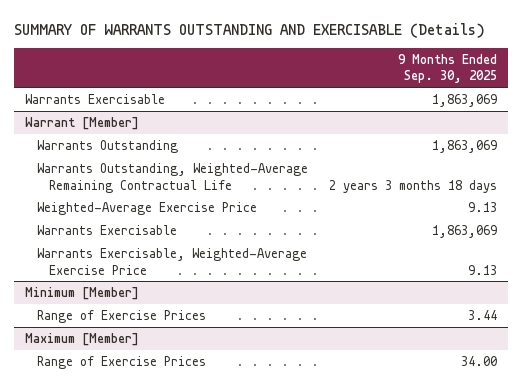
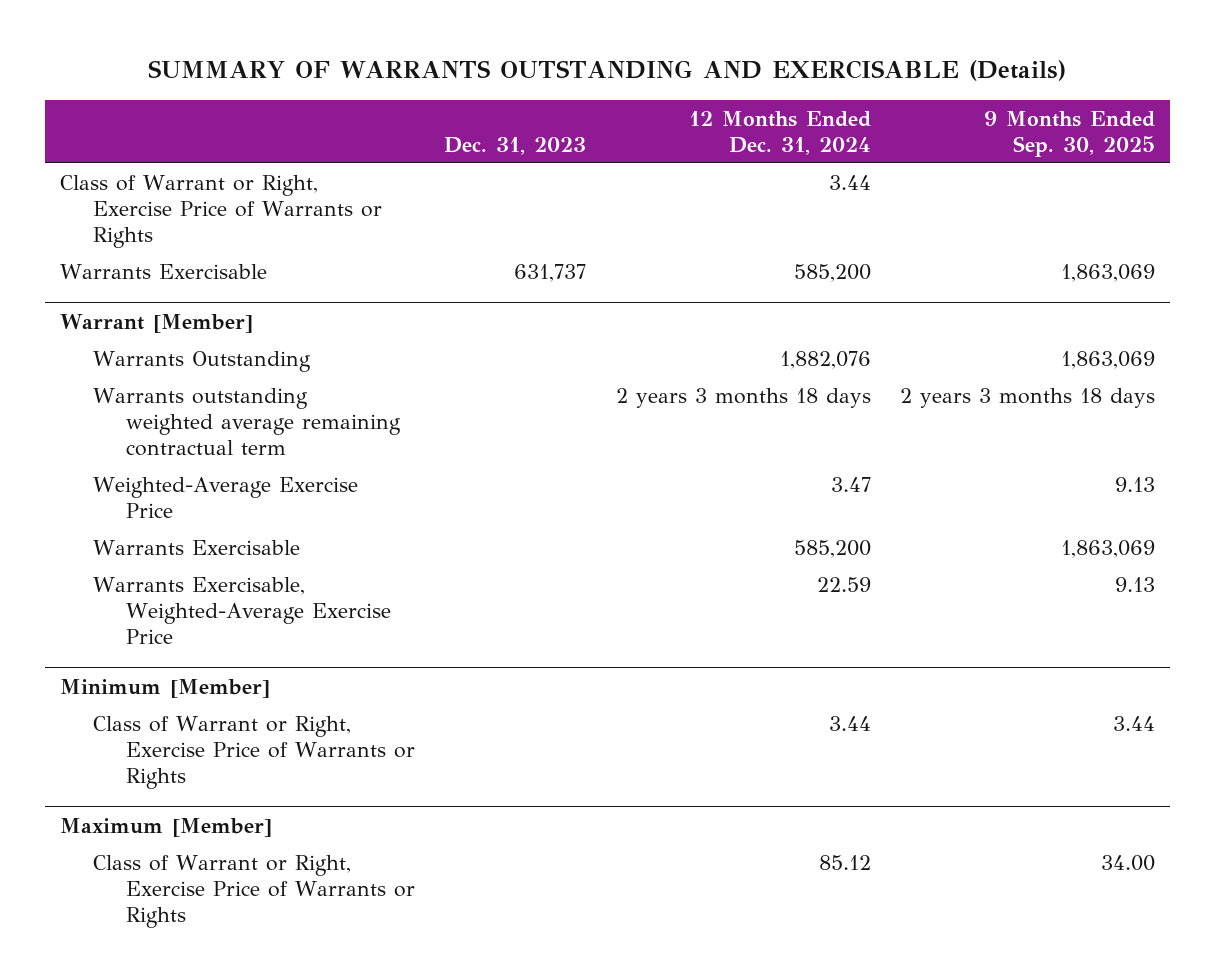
none -> [444,136,587,155] Dec. 31, 2023
none -> [688,110,871,155] 12 Months Ended Dec. 31, 2024
none -> [59,175,382,248] Class of Warrant or Right, Exercise Price of Warrants or Rights
[37,162,309,193] Warrants Outstanding, Weighted-Average Remaining Contractual Life -> [92,388,402,456] Warrants outstanding weighted average remaining contractual term
[37,309,207,323] Range of Exercise Prices -> [92,716,416,789] Class of Warrant or Right, Exercise Price of Warrants or Rights
[37,355,207,369] Range of Exercise Prices -> [92,855,416,928] Class of Warrant or Right, Exercise Price of Warrants or Rights

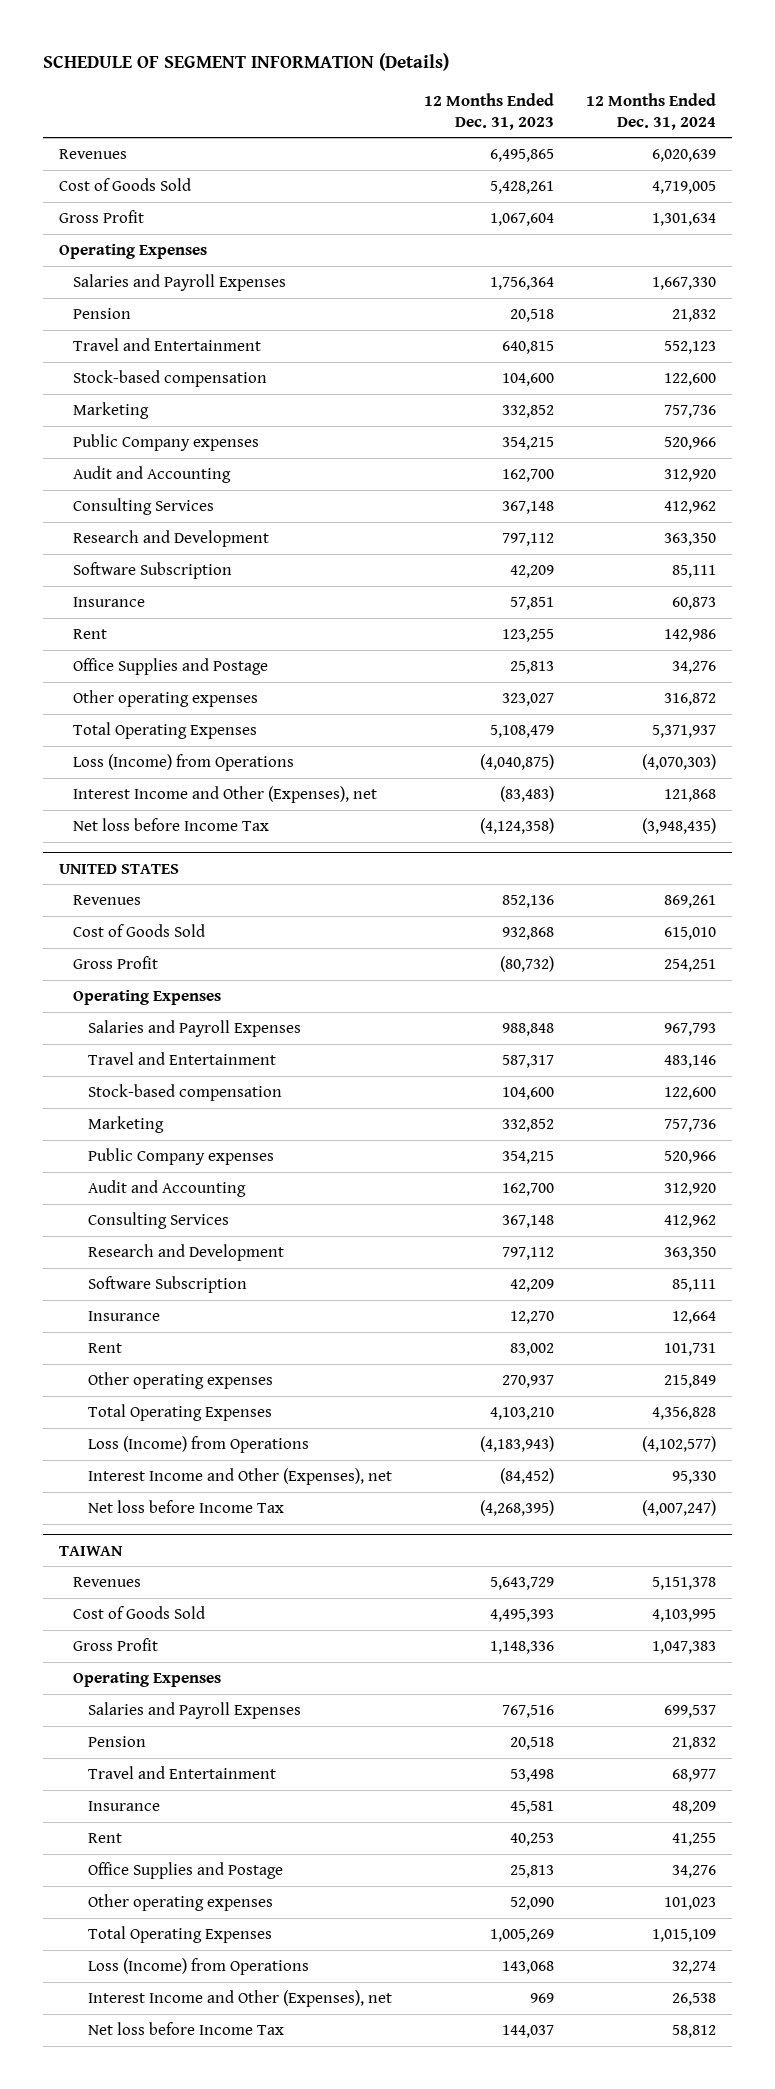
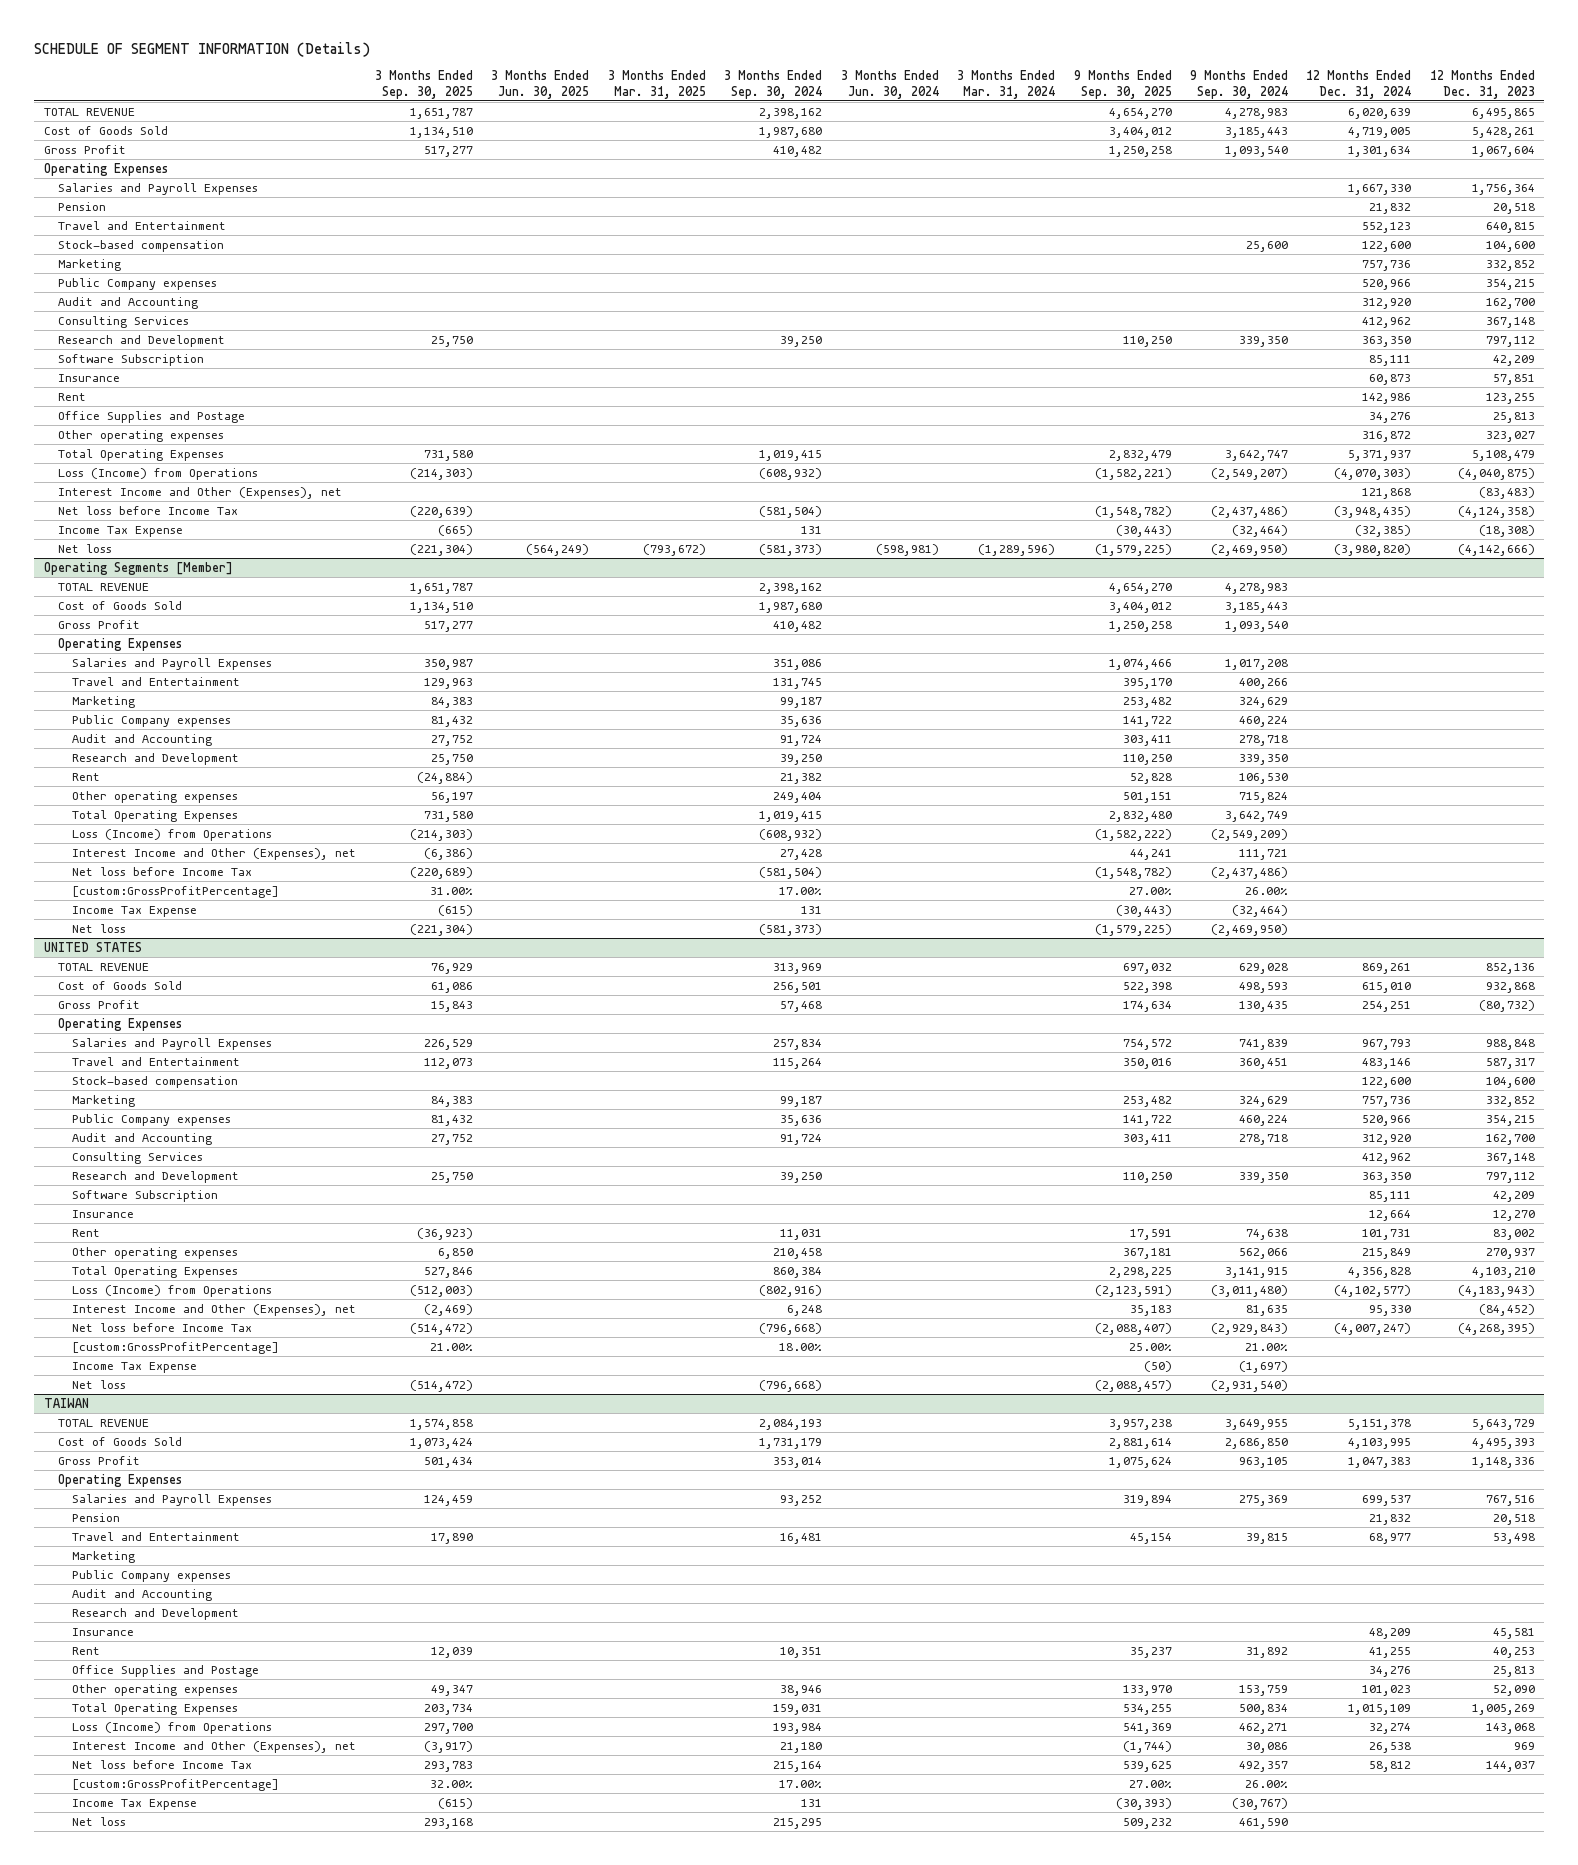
none -> [374,70,473,99] 3 Months Ended Sep. 30, 2025
none -> [491,70,590,99] 3 Months Ended Jun. 30, 2025
none -> [607,70,706,99] 3 Months Ended Mar. 31, 2025
none -> [724,70,823,99] 3 Months Ended Sep. 30, 2024
none -> [840,70,939,99] 3 Months Ended Jun. 30, 2024
none -> [957,70,1056,99] 3 Months Ended Mar. 31, 2024
none -> [1073,70,1172,99] 9 Months Ended Sep. 30, 2025
none -> [1189,70,1288,99] 9 Months Ended Sep. 30, 2024
[58,148,127,159] Revenues -> [43,107,135,116] TOTAL REVENUE
none -> [57,525,183,537] Income Tax Expense
none -> [57,543,112,553] Net loss
none -> [43,561,233,575] Operating Segments [Member]
none -> [57,582,149,591] TOTAL REVENUE
none -> [57,600,182,610] Cost of Goods Sold
none -> [57,619,140,629] Gross Profit
none -> [57,637,182,651] Operating Expenses
none -> [72,657,273,670] Salaries and Payroll Expenses
none -> [72,676,241,686] Travel and Entertainment
none -> [72,695,136,708] Marketing
none -> [72,714,232,727] Public Company expenses
none -> [72,733,213,746] Audit and Accounting
none -> [72,752,240,765] Research and Development
none -> [72,772,101,781] Rent
none -> [72,790,239,803] Other operating expenses
none -> [72,809,239,822] Total Operating Expenses
none -> [72,828,273,841] Loss (Income) from Operations
none -> [72,847,357,860] Interest Income and Other (Expenses), net
none -> [72,866,253,876] Net loss before Income Tax
none -> [72,885,280,898] [custom:GrossProfitPercentage]
none -> [72,905,198,917] Income Tax Expense
none -> [72,923,127,933] Net loss
[73,894,142,905] Revenues -> [57,962,149,971] TOTAL REVENUE
none -> [72,1341,280,1354] [custom:GrossProfitPercentage]
none -> [72,1361,198,1373] Income Tax Expense
none -> [72,1379,127,1389] Net loss
[73,1576,142,1587] Revenues -> [57,1418,149,1427] TOTAL REVENUE
none -> [72,1550,136,1563] Marketing
none -> [72,1569,232,1582] Public Company expenses
none -> [72,1588,213,1601] Audit and Accounting
none -> [72,1607,240,1620] Research and Development
none -> [72,1778,280,1791] [custom:GrossProfitPercentage]
none -> [72,1798,198,1810] Income Tax Expense
none -> [72,1816,127,1826] Net loss

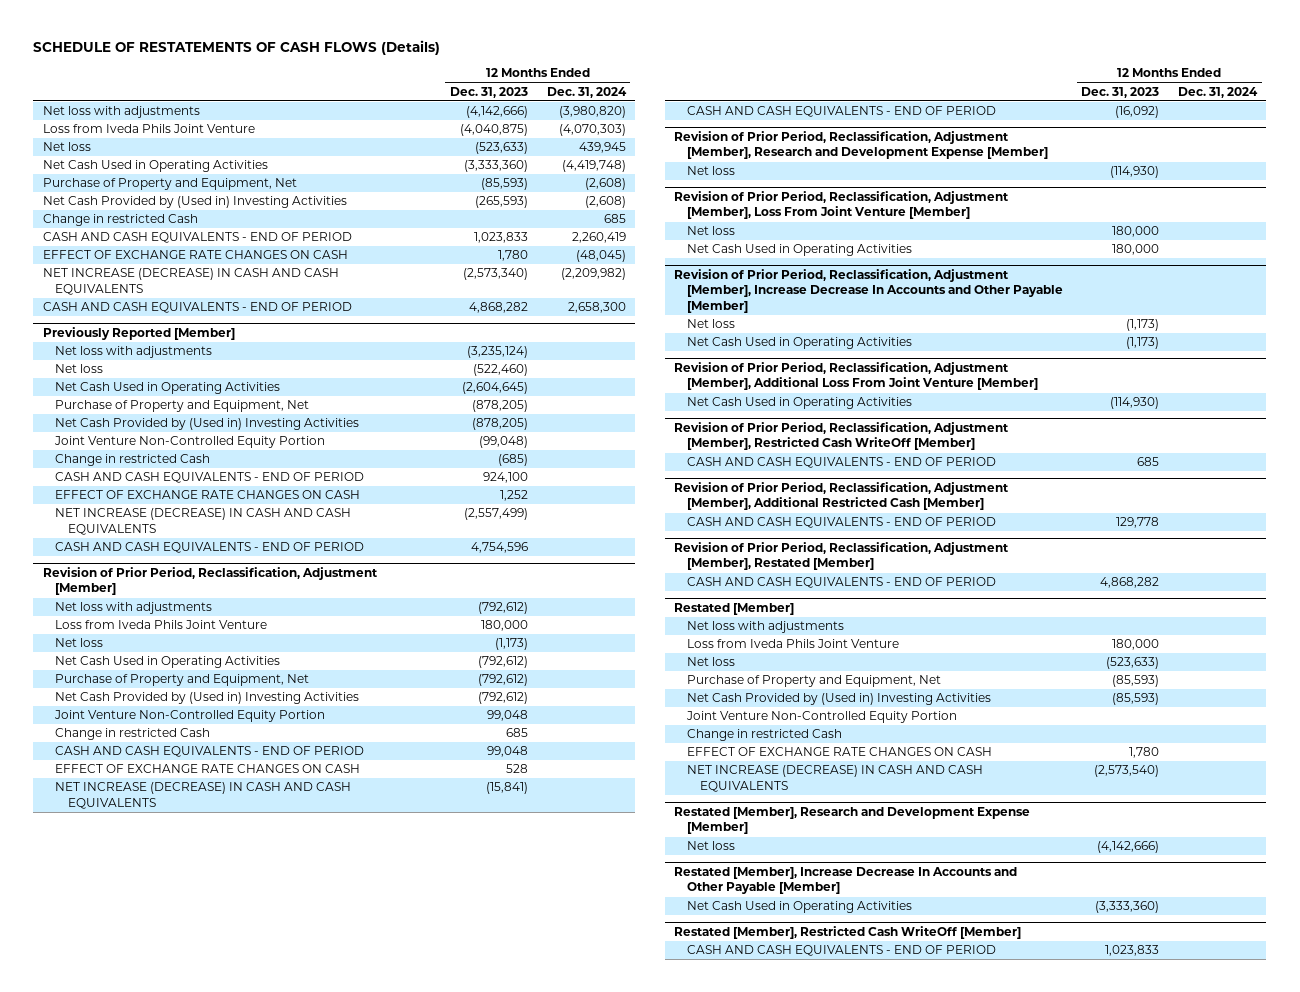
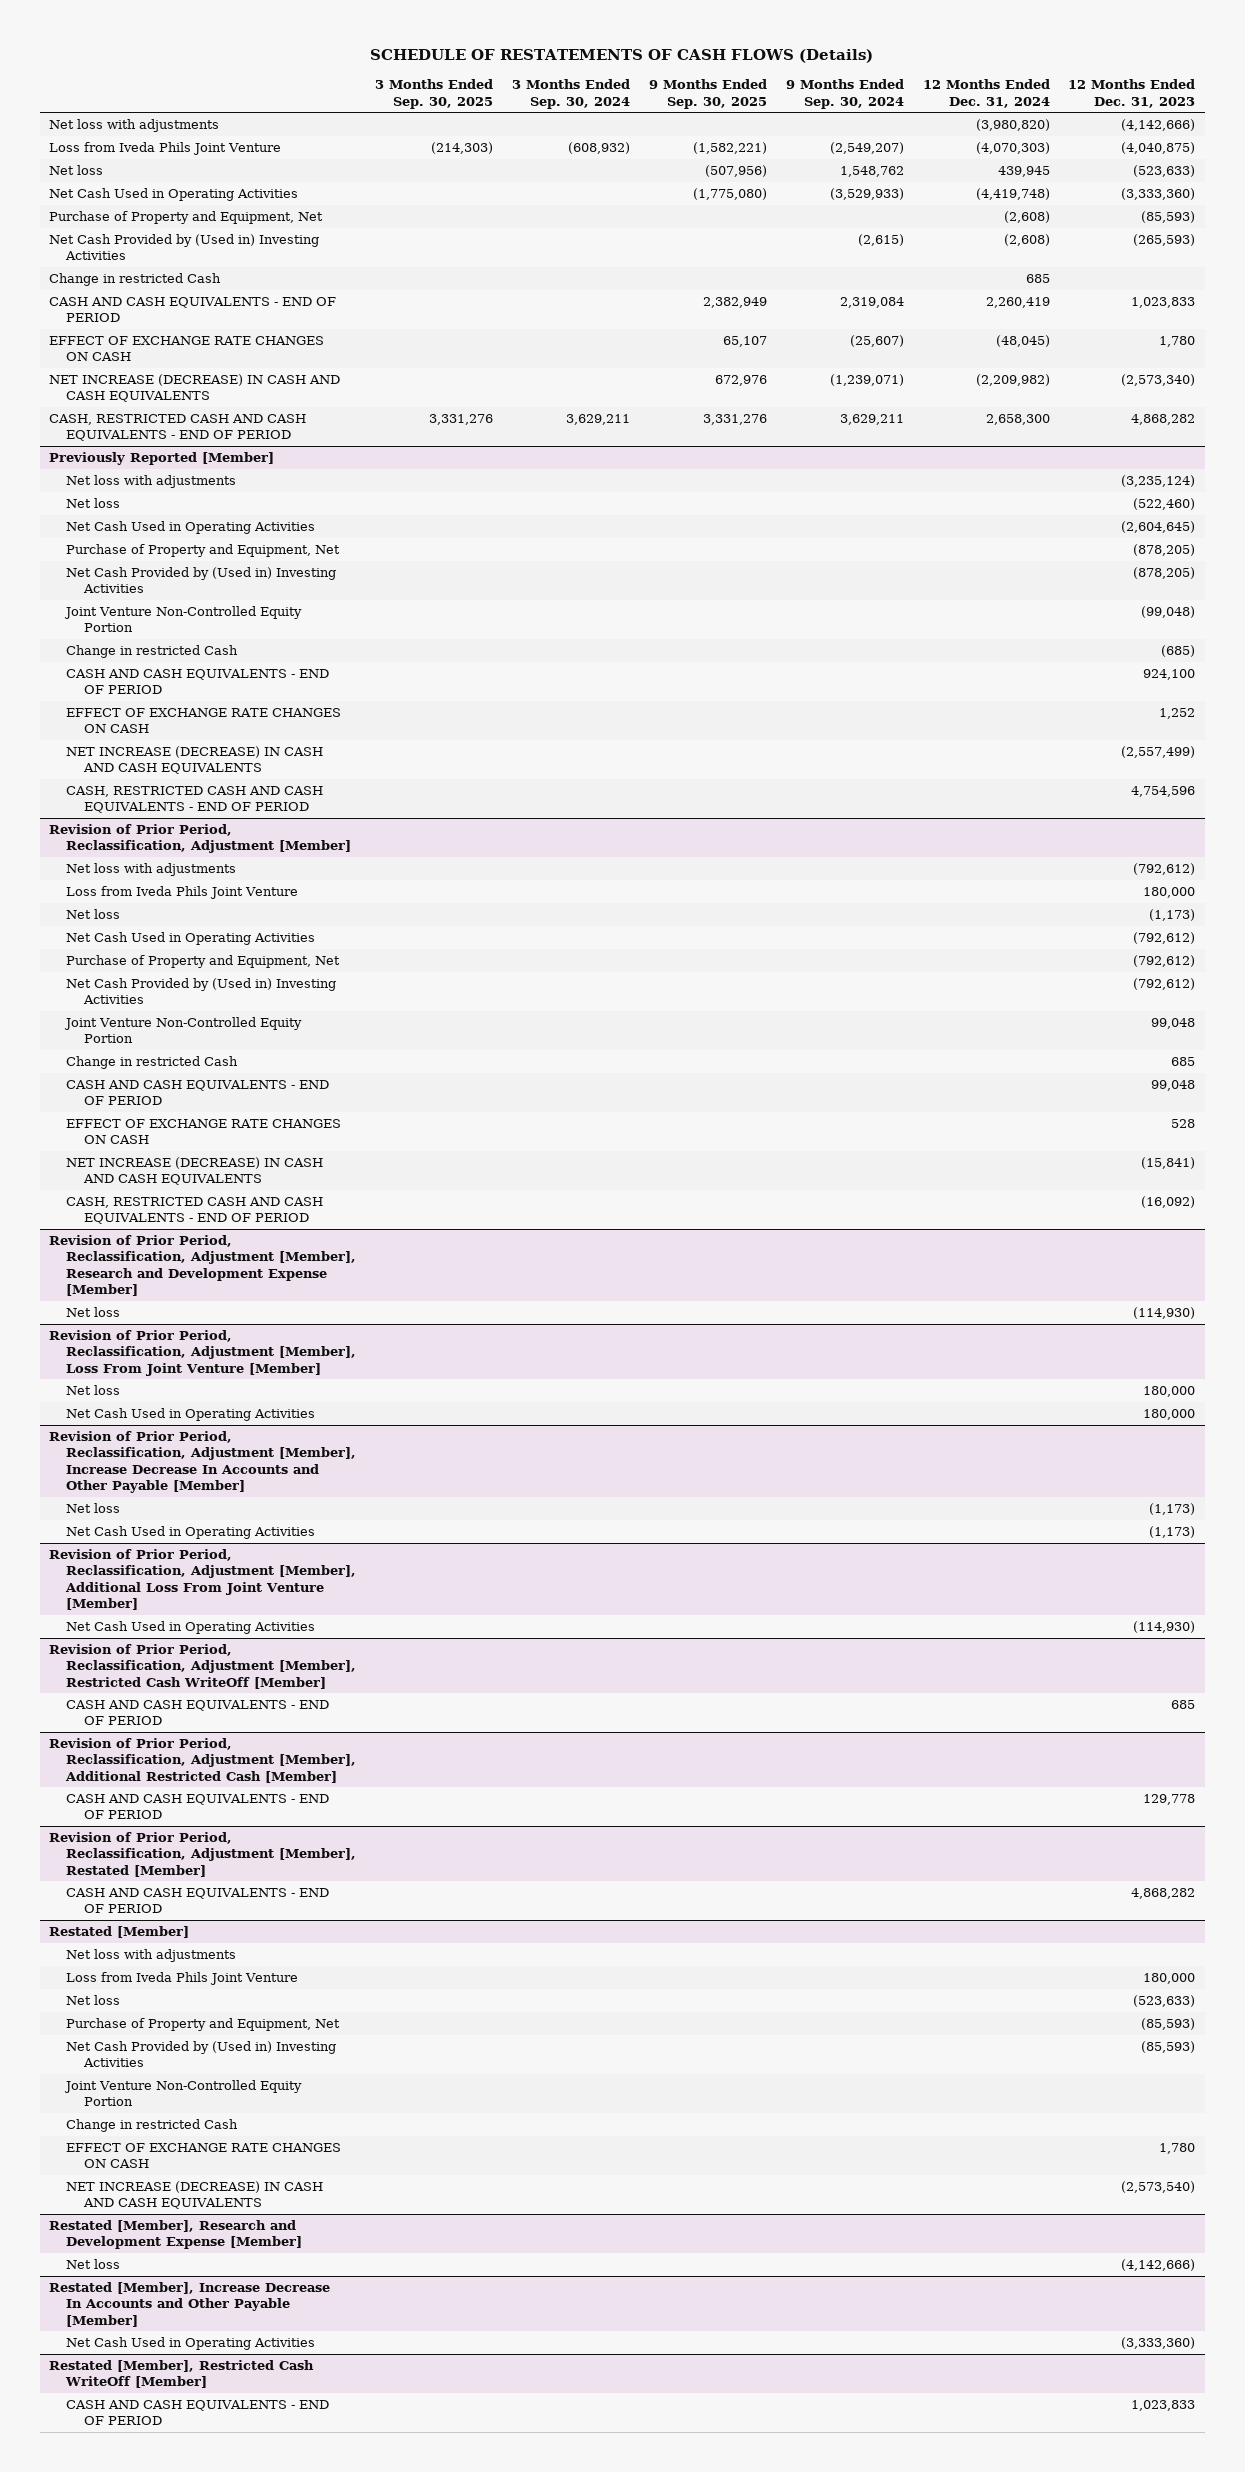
none -> [375,79,494,109] 3 Months Ended Sep. 30, 2025
none -> [512,79,631,109] 3 Months Ended Sep. 30, 2024
none -> [648,79,767,109] 9 Months Ended Sep. 30, 2025
none -> [785,79,904,109] 9 Months Ended Sep. 30, 2024
[42,302,352,314] CASH AND CASH EQUIVALENTS - END OF PERIOD -> [49,414,307,442] CASH, RESTRICTED CASH AND CASH EQUIVALENTS - END OF PERIOD
[55,542,365,554] CASH AND CASH EQUIVALENTS - END OF PERIOD -> [66,786,324,814] CASH, RESTRICTED CASH AND CASH EQUIVALENTS - END OF PERIOD
[686,106,996,118] CASH AND CASH EQUIVALENTS - END OF PERIOD -> [66,1197,324,1225] CASH, RESTRICTED CASH AND CASH EQUIVALENTS - END OF PERIOD

